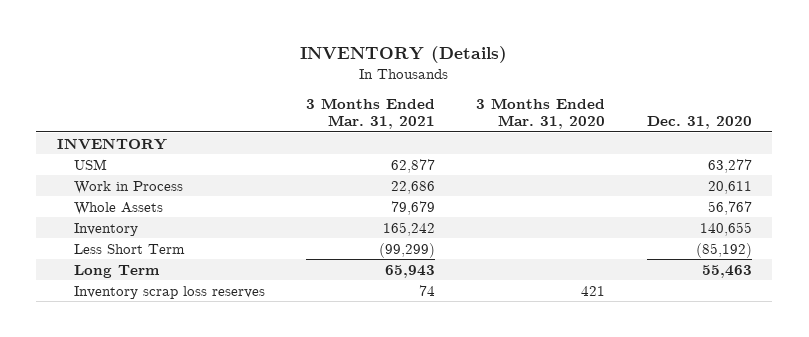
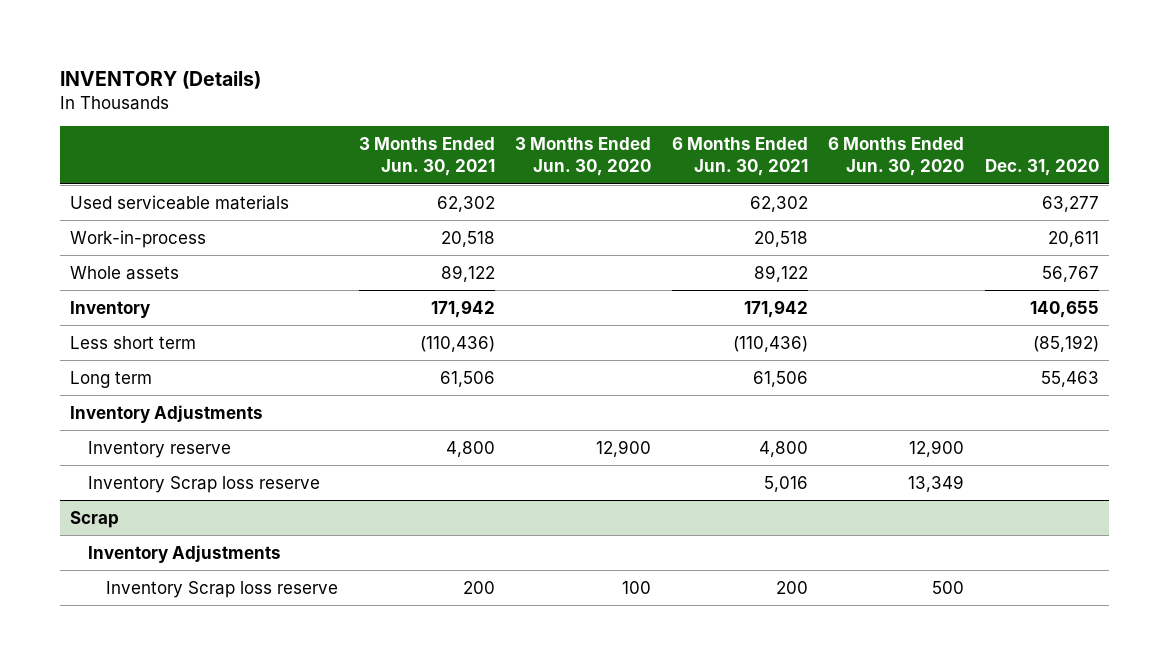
[305,97,435,130] 3 Months Ended Mar. 31, 2021 -> none
[476,97,606,130] 3 Months Ended Mar. 31, 2020 -> none
none -> [358,137,495,177] 3 Months Ended Jun. 30, 2021
none -> [515,137,652,177] 3 Months Ended Jun. 30, 2020
none -> [671,137,808,177] 6 Months Ended Jun. 30, 2021
none -> [828,137,965,177] 6 Months Ended Jun. 30, 2020
[56,137,167,150] INVENTORY -> none
[73,158,107,170] USM -> [69,194,289,210] Used serviceable materials
[73,180,183,194] Work in Process -> [69,229,206,248] Work-in-process
[73,201,163,215] Whole Assets -> [69,265,179,280] Whole assets
[73,243,185,254] Less Short Term -> [69,335,196,349] Less short term
[73,264,160,278] Long Term -> [69,370,152,388] Long term
none -> [69,404,263,423] Inventory Adjustments
none -> [87,440,231,458] Inventory reserve
[73,285,265,299] Inventory scrap loss reserves -> [87,475,320,493] Inventory Scrap loss reserve
none -> [69,510,119,528] Scrap
none -> [87,544,281,563] Inventory Adjustments
none -> [106,580,339,598] Inventory Scrap loss reserve

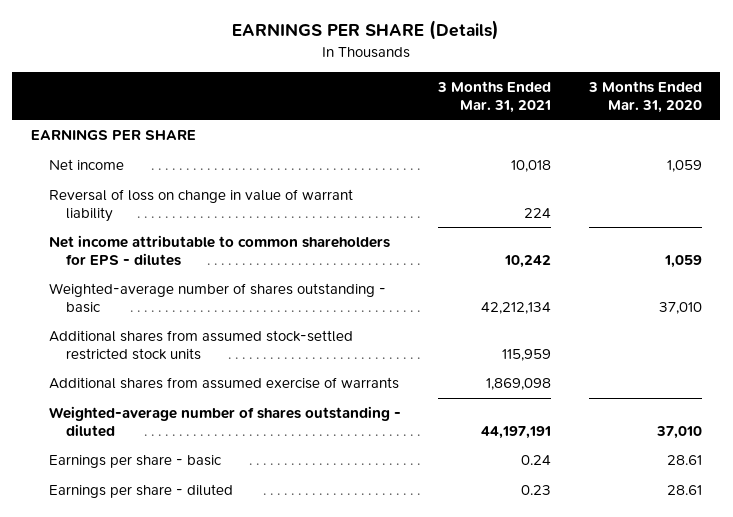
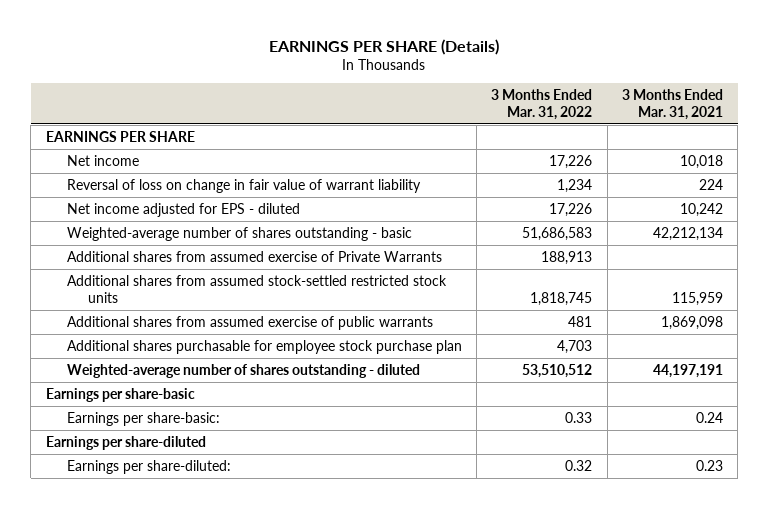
[587,80,702,113] 3 Months Ended Mar. 31, 2020 -> none
none -> [491,88,593,120] 3 Months Ended Mar. 31, 2022
[48,188,353,222] Reversal of loss on change in value of warrant liability -> [66,178,421,193] Reversal of loss on change in fair value of warrant liability
[48,234,390,266] Net income attributable to common shareholders for EPS - dilutes -> [66,202,300,217] Net income adjusted for EPS - diluted
none -> [66,250,442,262] Additional shares from assumed exercise of Private Warrants
[48,376,399,389] Additional shares from assumed exercise of warrants -> [66,315,433,330] Additional shares from assumed exercise of public warrants
none -> [66,339,462,354] Additional shares purchasable for employee stock purchase plan
none -> [45,387,195,402] Earnings per share-basic
[48,454,222,468] Earnings per share - basic -> [66,411,220,426] Earnings per share-basic:
none -> [45,435,206,450] Earnings per share-diluted
[48,483,233,498] Earnings per share - diluted -> [66,459,231,474] Earnings per share-diluted:

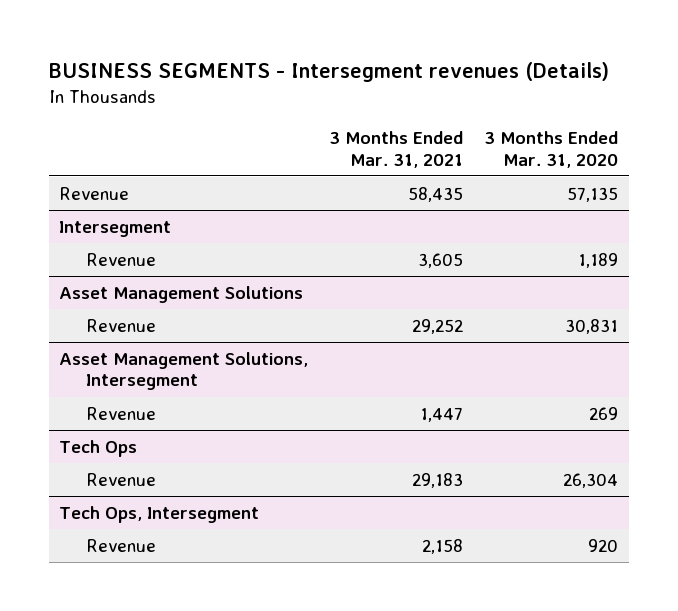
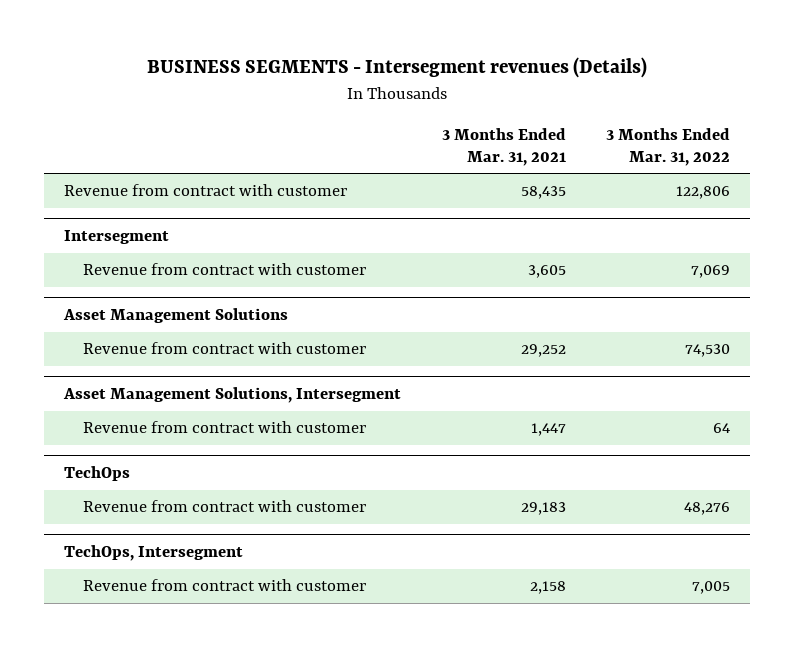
[484,131,619,168] 3 Months Ended Mar. 31, 2020 -> none
none -> [606,127,731,166] 3 Months Ended Mar. 31, 2022
[59,186,130,200] Revenue -> [64,184,348,197] Revenue from contract with customer
[86,252,157,266] Revenue -> [83,263,367,276] Revenue from contract with customer
[86,318,157,332] Revenue -> [83,342,367,355] Revenue from contract with customer
[59,505,260,523] Tech Ops, Intersegment -> none
[86,406,157,420] Revenue -> [83,421,367,434] Revenue from contract with customer
[59,439,138,457] Tech Ops -> [64,466,131,482] TechOps
[86,472,157,486] Revenue -> [83,500,367,513] Revenue from contract with customer
none -> [64,545,244,562] TechOps, Intersegment
[86,538,157,552] Revenue -> [83,579,367,592] Revenue from contract with customer

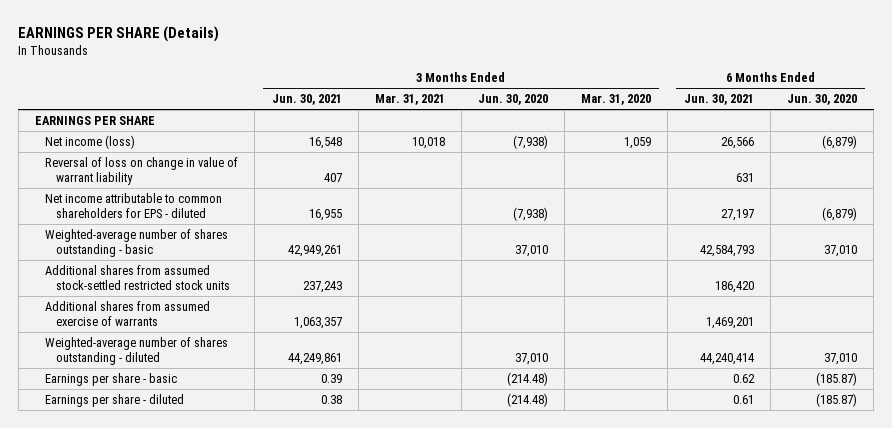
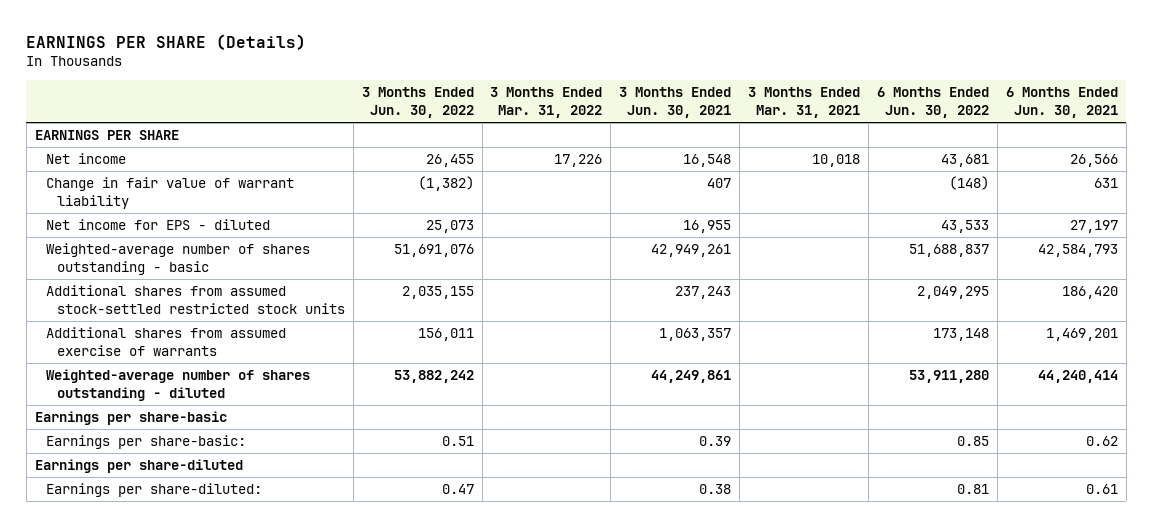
[477,94,548,106] Jun. 30, 2020 -> none
[580,94,651,106] Mar. 31, 2020 -> none
[787,94,858,106] Jun. 30, 2020 -> none
none -> [361,87,474,119] 3 Months Ended Jun. 30, 2022
none -> [490,87,603,119] 3 Months Ended Mar. 31, 2022
none -> [876,87,989,119] 6 Months Ended Jun. 30, 2022
[45,134,136,149] Net income (loss) -> [45,153,126,165] Net income
[45,156,239,185] Reversal of loss on change in value of warrant liability -> [45,177,294,209] Change in fair value of warrant liability
[45,192,223,218] Net income attributable to common shareholders for EPS - diluted -> [45,219,270,231] Net income for EPS - diluted
none -> [34,411,227,426] Earnings per share-basic
[45,372,178,386] Earnings per share - basic -> [45,435,246,450] Earnings per share-basic:
none -> [34,459,243,474] Earnings per share-diluted
[45,393,185,407] Earnings per share - diluted -> [45,483,262,498] Earnings per share-diluted:

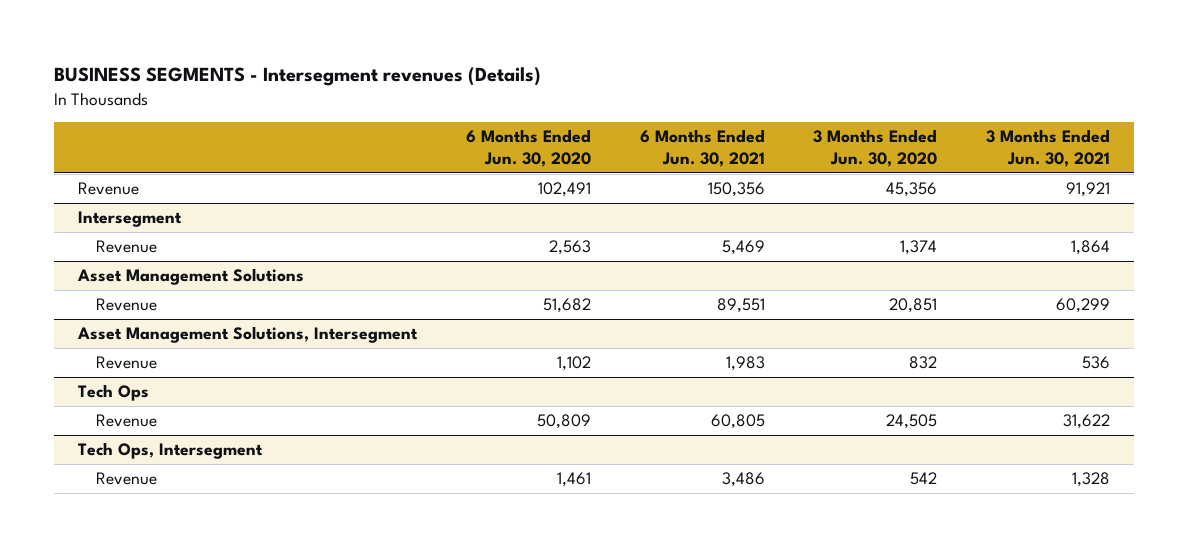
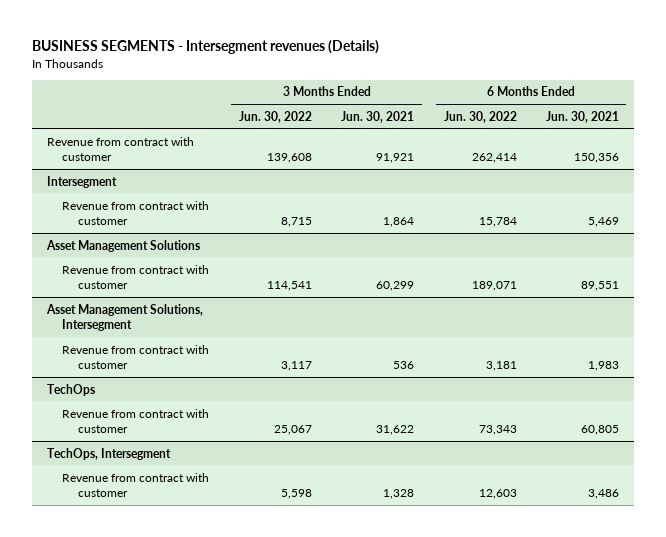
[466,129,592,168] 6 Months Ended Jun. 30, 2020 -> none
[813,129,938,168] 3 Months Ended Jun. 30, 2020 -> none
none -> [238,110,312,123] Jun. 30, 2022
none -> [443,110,517,123] Jun. 30, 2022
[78,182,140,196] Revenue -> [46,136,194,162] Revenue from contract with customer
[95,240,157,254] Revenue -> [62,200,210,226] Revenue from contract with customer
[95,298,157,312] Revenue -> [62,264,210,290] Revenue from contract with customer
[78,442,264,460] Tech Ops, Intersegment -> none
[95,356,157,370] Revenue -> [62,344,210,370] Revenue from contract with customer
[78,384,150,402] Tech Ops -> [46,383,95,396] TechOps
[95,414,157,428] Revenue -> [62,408,210,434] Revenue from contract with customer
none -> [46,447,171,460] TechOps, Intersegment
[95,472,157,486] Revenue -> [62,472,210,498] Revenue from contract with customer

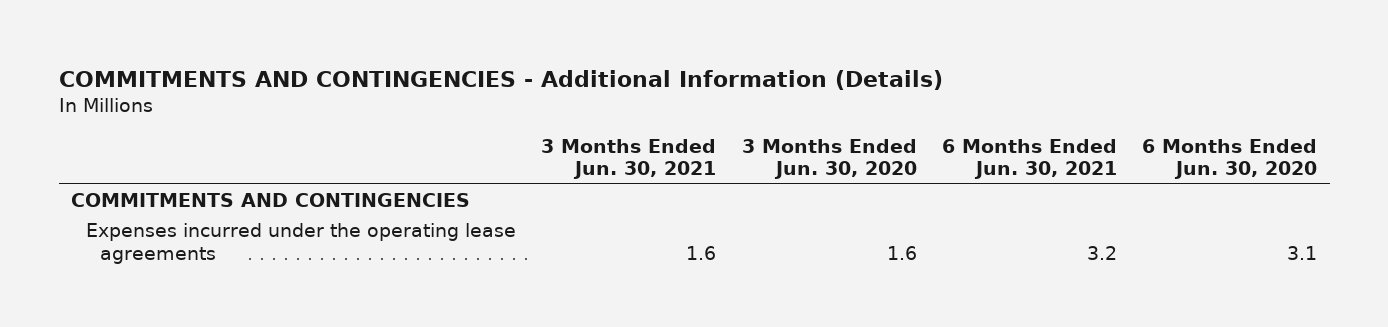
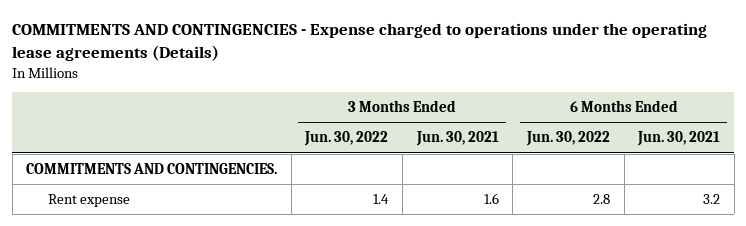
[58,70,943,91] COMMITMENTS AND CONTINGENCIES - Additional Information (Details) -> [12,22,708,61] COMMITMENTS AND CONTINGENCIES - Expense charged to operations under the operating lease agreements (Details)
[741,138,917,180] 3 Months Ended Jun. 30, 2020 -> none
[1142,138,1318,180] 6 Months Ended Jun. 30, 2020 -> none
none -> [304,131,389,147] Jun. 30, 2022
none -> [525,131,610,147] Jun. 30, 2022
[71,192,471,207] COMMITMENTS AND CONTINGENCIES -> [26,163,278,175] COMMITMENTS AND CONTINGENCIES.
[85,222,516,264] Expenses incurred under the operating lease agreements -> [48,194,131,208] Rent expense

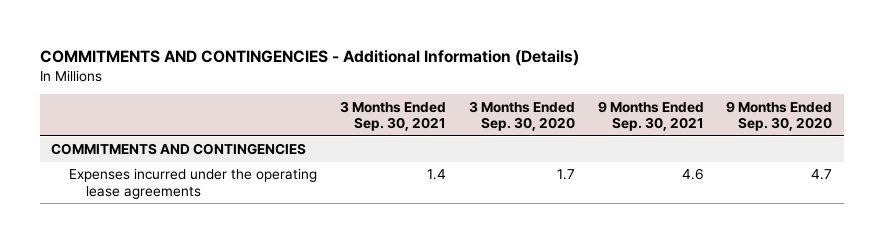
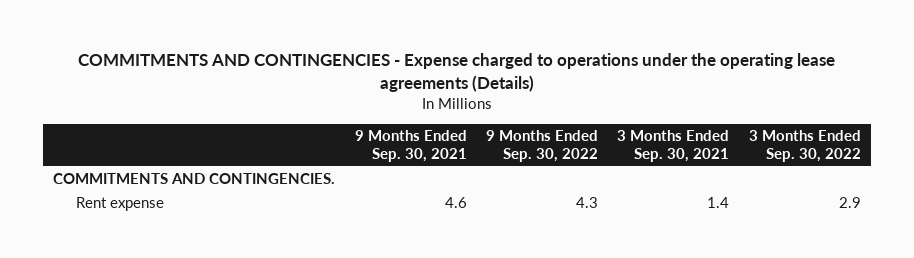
[39,49,579,66] COMMITMENTS AND CONTINGENCIES - Additional Information (Details) -> [78,53,836,93] COMMITMENTS AND CONTINGENCIES - Expense charged to operations under the operating lease agreements (Details)
[468,100,575,132] 3 Months Ended Sep. 30, 2020 -> none
[726,100,833,132] 9 Months Ended Sep. 30, 2020 -> none
none -> [486,130,599,163] 9 Months Ended Sep. 30, 2022
none -> [748,130,861,163] 3 Months Ended Sep. 30, 2022
[51,143,307,156] COMMITMENTS AND CONTINGENCIES -> [53,173,336,185] COMMITMENTS AND CONTINGENCIES.
[68,168,317,199] Expenses incurred under the operating lease agreements -> [76,197,165,212] Rent expense

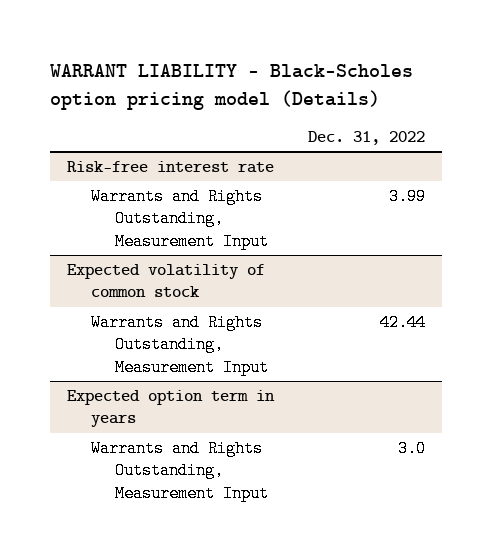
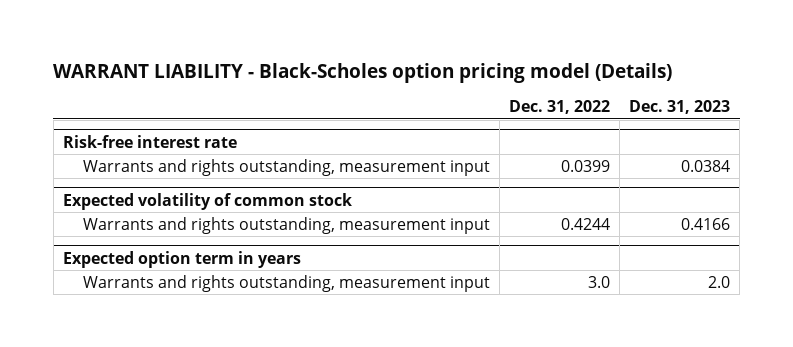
none -> [629,100,731,115] Dec. 31, 2023
[90,187,269,251] Warrants and Rights Outstanding, Measurement Input -> [83,158,491,176] Warrants and rights outstanding, measurement input
[388,187,426,205] 3.99 -> [561,159,611,172] 0.0399
[90,313,269,377] Warrants and Rights Outstanding, Measurement Input -> [83,216,491,234] Warrants and rights outstanding, measurement input
[379,313,426,331] 42.44 -> [561,217,611,230] 0.4244
[90,439,269,503] Warrants and Rights Outstanding, Measurement Input -> [83,274,491,292] Warrants and rights outstanding, measurement input

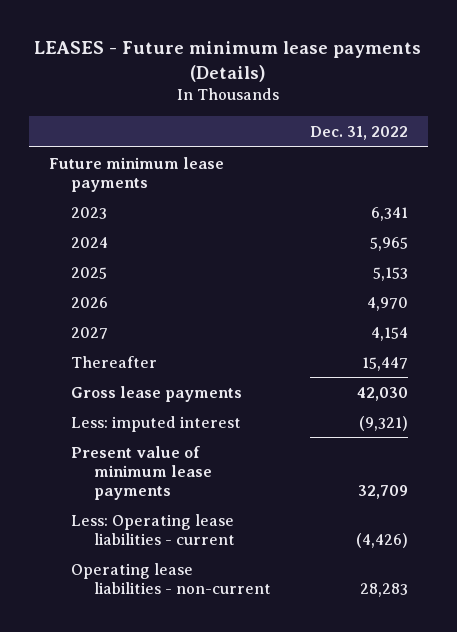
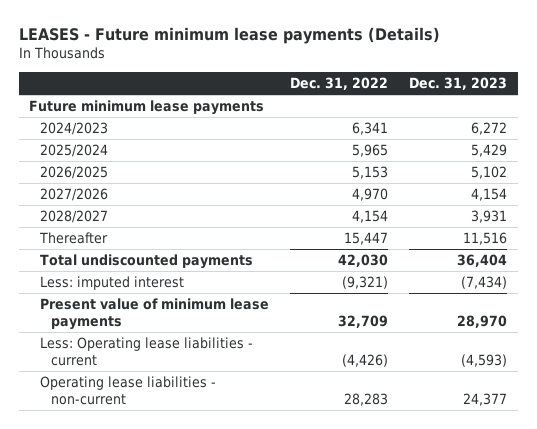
none -> [409,77,508,91] Dec. 31, 2023
[71,206,108,219] 2023 -> [39,122,108,136] 2024/2023
[71,236,109,248] 2024 -> [39,144,108,158] 2025/2024
[71,266,108,279] 2025 -> [39,166,108,180] 2026/2025
[71,296,109,308] 2026 -> [39,188,108,202] 2027/2026
[71,326,109,339] 2027 -> [39,210,108,224] 2028/2027
[71,385,243,402] Gross lease payments -> [39,254,253,270] Total undiscounted payments

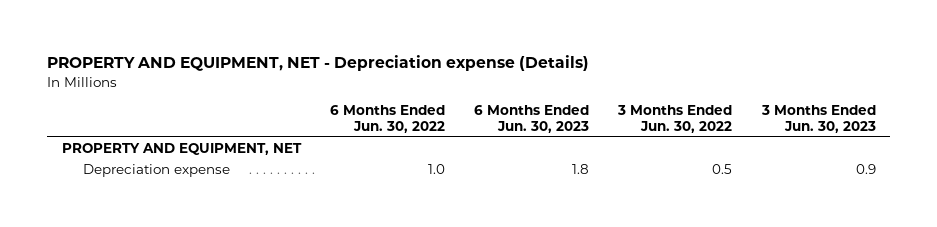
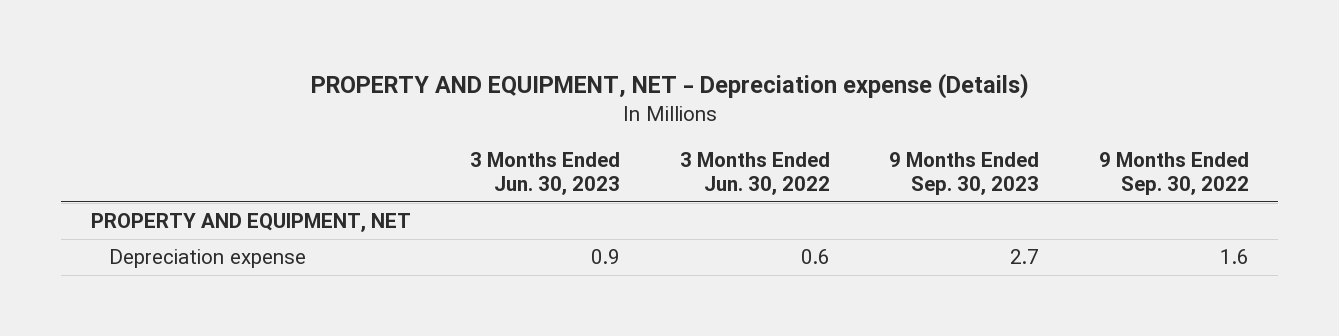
[329,105,445,134] 6 Months Ended Jun. 30, 2022 -> none
[474,105,590,134] 6 Months Ended Jun. 30, 2023 -> none
none -> [889,151,1040,195] 9 Months Ended Sep. 30, 2023
none -> [1098,151,1249,195] 9 Months Ended Sep. 30, 2022
[712,164,733,175] 0.5 -> [800,249,830,265] 0.6

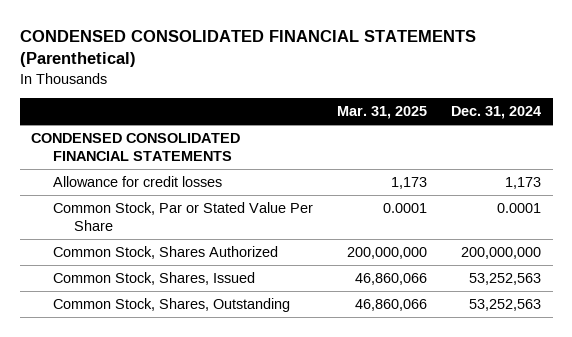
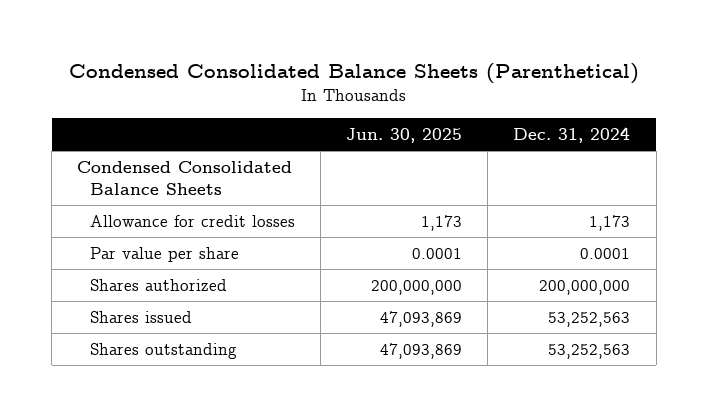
[19,29,476,68] CONDENSED CONSOLIDATED FINANCIAL STATEMENTS (Parenthetical) -> [68,63,639,85] Condensed Consolidated Balance Sheets (Parenthetical)
[336,106,427,120] Mar. 31, 2025 -> none
none -> [346,128,463,144] Jun. 30, 2025
[31,132,241,161] CONDENSED CONSOLIDATED FINANCIAL STATEMENTS -> [77,160,293,195] Condensed Consolidated Balance Sheets
[52,201,313,231] Common Stock, Par or Stated Value Per Share -> [90,246,240,262] Par value per share
[52,245,278,259] Common Stock, Shares Authorized -> [90,278,228,291] Shares authorized
[52,271,255,285] Common Stock, Shares, Issued -> [90,310,193,323] Shares issued
[52,297,290,312] Common Stock, Shares, Outstanding -> [90,342,238,359] Shares outstanding

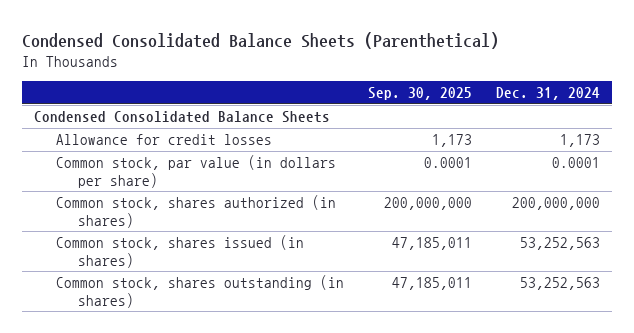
[346,128,463,144] Jun. 30, 2025 -> none
none -> [368,87,473,101] Sep. 30, 2025
[90,246,240,262] Par value per share -> [56,155,337,188] Common stock, par value (in dollars per share)
[90,278,228,291] Shares authorized -> [56,195,337,228] Common stock, shares authorized (in shares)
[90,310,193,323] Shares issued -> [56,235,305,268] Common stock, shares issued (in shares)
[90,342,238,359] Shares outstanding -> [56,275,345,308] Common stock, shares outstanding (in shares)

